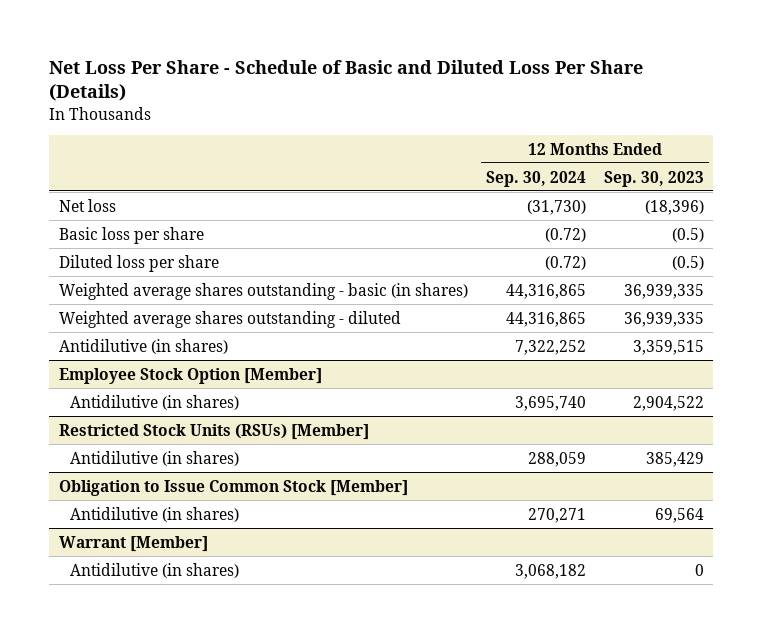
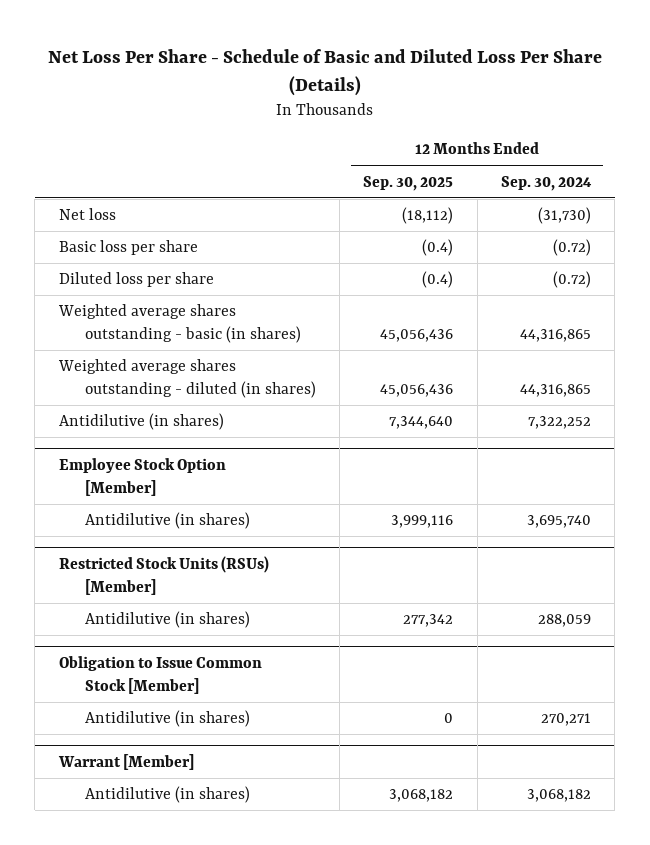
[604,170,705,187] Sep. 30, 2023 -> none
none -> [363,175,454,191] Sep. 30, 2025
[58,310,401,328] Weighted average shares outstanding - diluted -> [57,359,316,399] Weighted average shares outstanding - diluted (in shares)

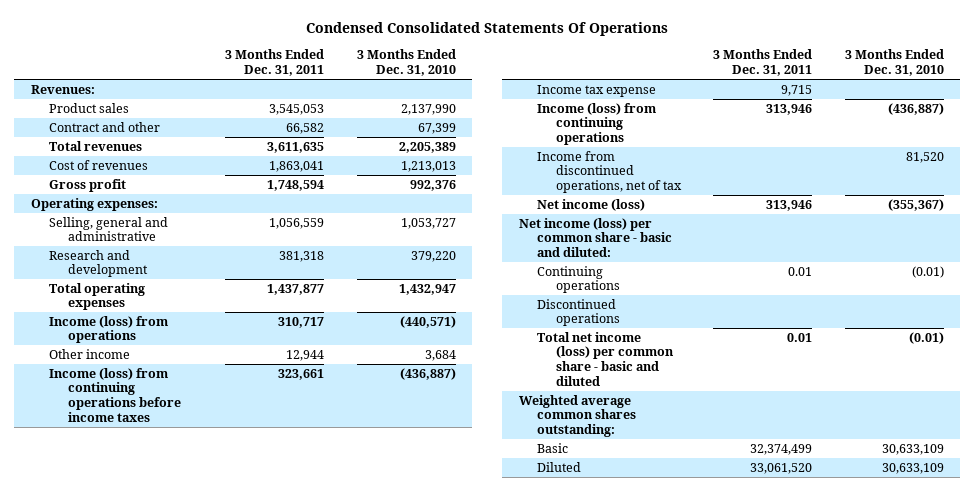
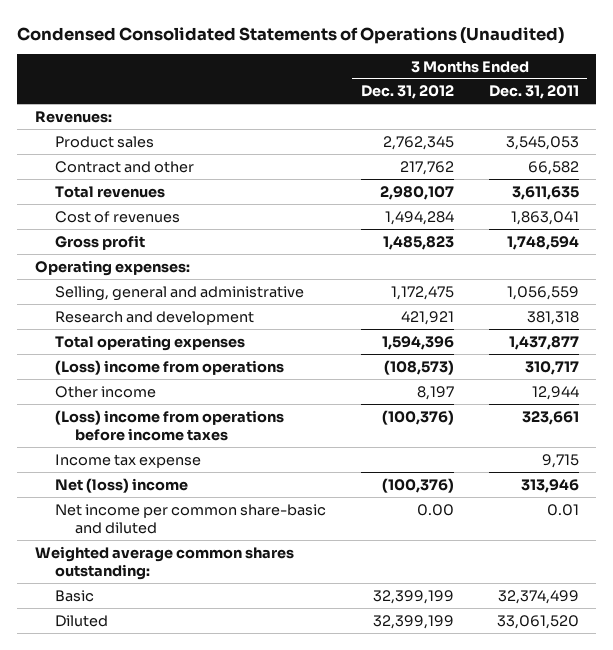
[306,22,669,37] Condensed Consolidated Statements Of Operations -> [17,26,565,44] Condensed Consolidated Statements of Operations (Unaudited)
[356,49,456,77] 3 Months Ended Dec. 31, 2010 -> none
none -> [360,85,454,100] Dec. 31, 2012
[49,315,169,344] Income (loss) from operations -> [54,359,284,375] (Loss) income from operations
[49,367,181,422] Income (loss) from continuing operations before income taxes -> [54,409,284,442] (Loss) income from operations before income taxes
[537,102,657,146] Income (loss) from continuing operations -> none
[537,150,682,194] Income from discontinued operations, net of tax -> none
[518,217,673,258] Net income (loss) per common share - basic and diluted: -> none
[537,265,620,294] Continuing operations -> none
[537,298,620,327] Discontinued operations -> none
[537,198,646,211] Net income (loss) -> [54,477,188,493] Net (loss) income
[537,331,674,386] Total net income (loss) per common share - basic and diluted -> [54,503,326,535] Net income per common share-basic and diluted

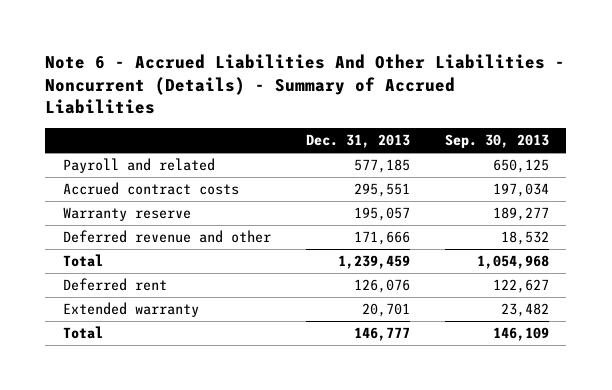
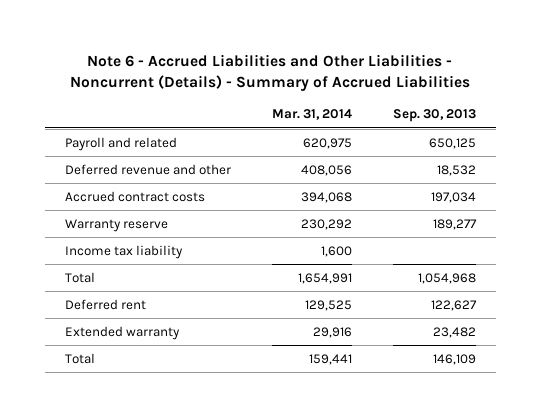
[45,54,566,115] Note 6 - Accrued Liabilities And Other Liabilities - Noncurrent (Details) - Summary of Accrued Liabilities -> [70,53,471,92] Note 6 - Accrued Liabilities and Other Liabilities - Noncurrent (Details) - Summary of Accrued Liabilities
[305,134,410,149] Dec. 31, 2013 -> none
none -> [271,109,352,121] Mar. 31, 2014
[62,230,271,244] Deferred revenue and other -> [65,163,232,175] Deferred revenue and other
none -> [65,244,184,259] Income tax liability

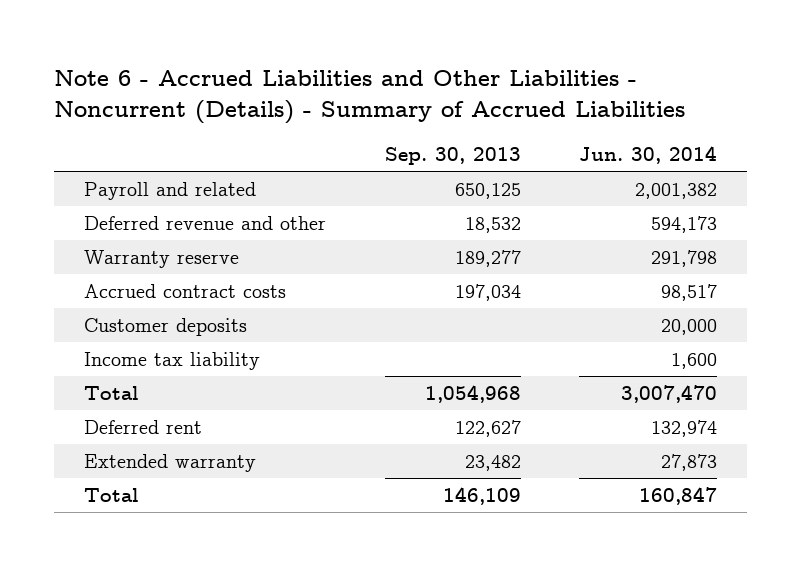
[271,109,352,121] Mar. 31, 2014 -> none
none -> [579,146,718,165] Jun. 30, 2014
[65,190,206,202] Accrued contract costs -> [83,283,286,298] Accrued contract costs
none -> [83,317,247,336] Customer deposits

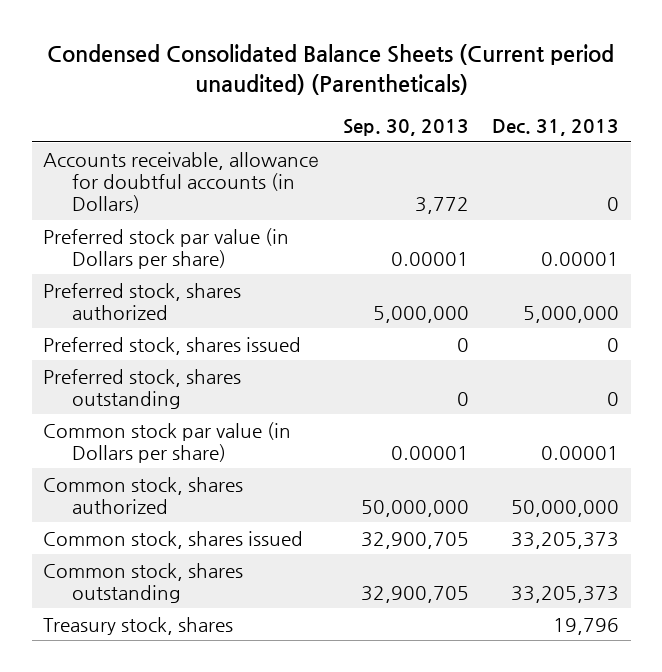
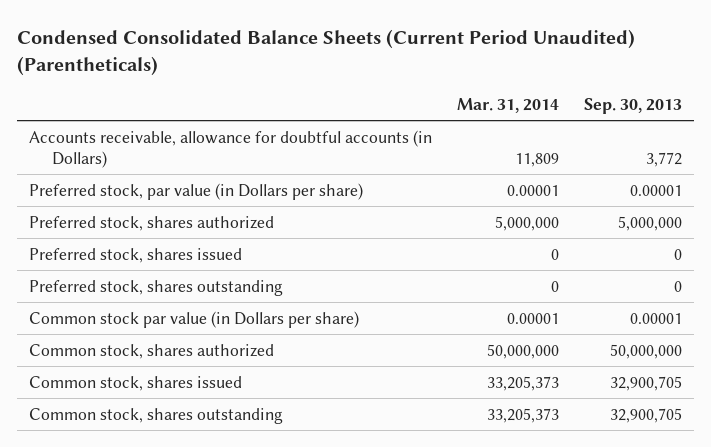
[47,44,615,95] Condensed Consolidated Balance Sheets (Current period unaudited) (Parentheticals) -> [16,28,635,76] Condensed Consolidated Balance Sheets (Current Period Unaudited) (Parentheticals)
[491,119,619,137] Dec. 31, 2013 -> none
none -> [456,97,559,113] Mar. 31, 2014
[43,151,320,214] Accounts receivable, allowancе for doubtful accounts (in Dollars) -> [29,129,433,168] Accounts receivable, allowance for doubtful accounts (in Dollars)
[43,227,290,270] Preferred stock par value (in Dollars per share) -> [29,182,364,200] Preferred stock, par value (in Dollars per share)
[43,616,234,635] Treasury stock, shares -> none

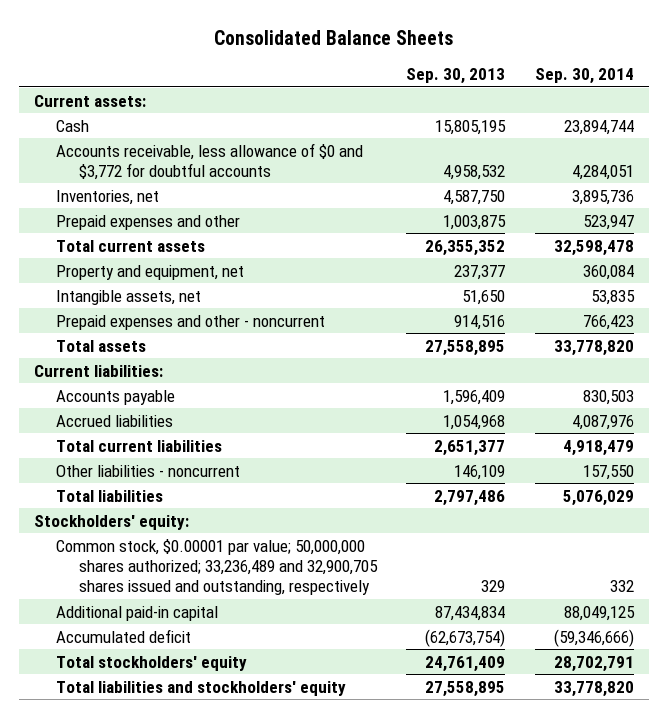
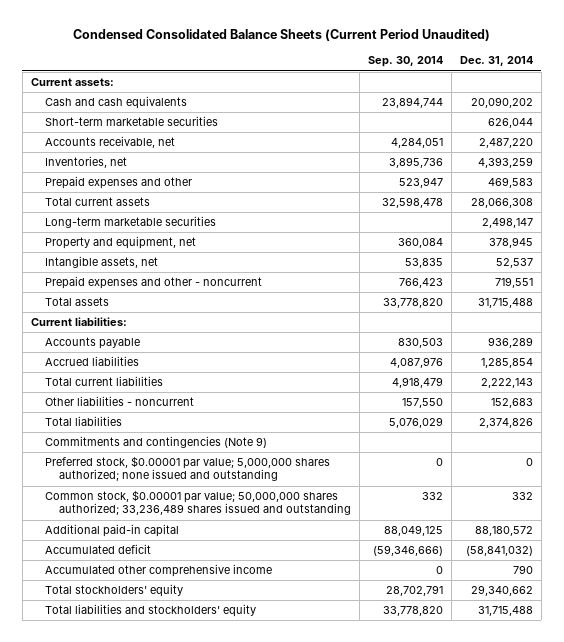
[213,30,453,46] Consolidated Balance Sheets -> [72,29,490,42] Condensed Consolidated Balance Sheets (Current Period Unaudited)
[406,68,506,85] Sep. 30, 2013 -> none
none -> [459,56,533,67] Dec. 31, 2014
[56,119,90,132] Cash -> [44,96,187,110] Cash and cash equivalents
none -> [44,116,218,127] Short-term marketable securities
[56,142,364,180] Accounts receivable, less allowance of $0 and $3,772 for doubtful accounts -> [44,136,175,149] Accounts receivable, net
none -> [44,216,216,229] Long-term marketable securities
[33,514,189,530] Stockholders' equity: -> none
none -> [44,436,267,449] Commitments and contingencies (Note 9)
none -> [44,456,330,482] Preferred stock, $0.00001 par value; 5,000,000 shares authorized; none issued and outstanding
[56,538,378,596] Common stock, $0.00001 par value; 50,000,000 shares authorized; 33,236,489 and 32,900,705 shares issued and outstanding, respectively -> [44,490,351,516] Common stock, $0.00001 par value; 50,000,000 shares authorized; 33,236,489 shares issued and outstanding
none -> [44,564,272,578] Accumulated other comprehensive income

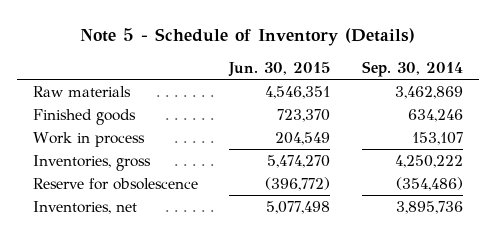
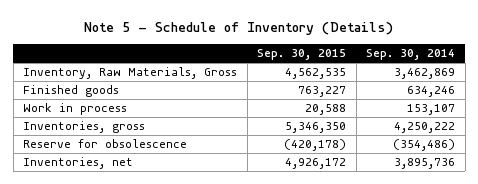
[228,61,331,77] Jun. 30, 2015 -> none
none -> [257,49,347,61] Sep. 30, 2015
[32,85,131,97] Raw materials -> [23,67,238,80] Inventory, Raw Materials, Gross

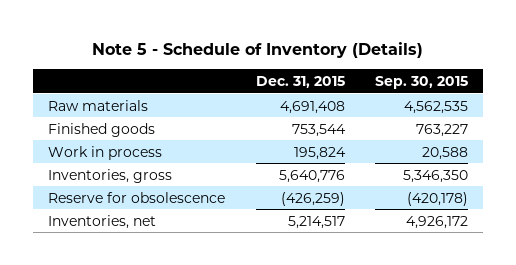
[366,49,456,61] Sep. 30, 2014 -> none
none -> [255,75,345,88] Dec. 31, 2015
[23,67,238,80] Inventory, Raw Materials, Gross -> [48,99,149,111] Raw materials

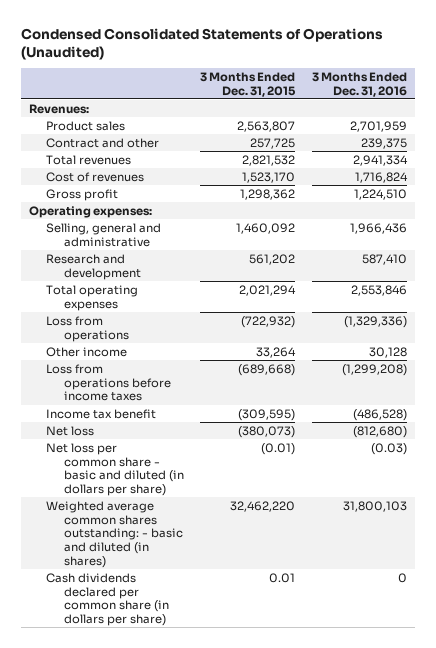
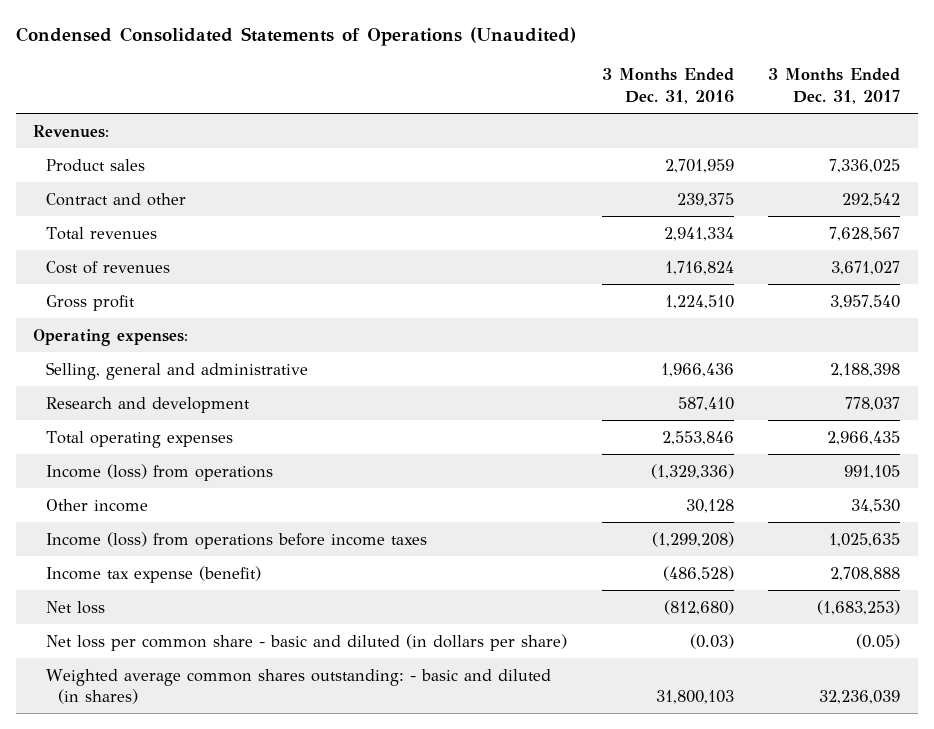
[200,71,297,97] 3 Months Ended Dec. 31, 2015 -> none
none -> [768,68,901,104] 3 Months Ended Dec. 31, 2017
[46,315,129,342] Loss from operations -> [45,463,273,481] Income (loss) from operations
[46,363,171,402] Loss from operations before income taxes -> [45,531,427,549] Income (loss) from operations before income taxes
[46,408,157,419] Income tax benefit -> [45,565,261,583] Income tax expense (benefit)
[46,572,169,627] Cash dividends declared per common share (in dollars per share) -> none

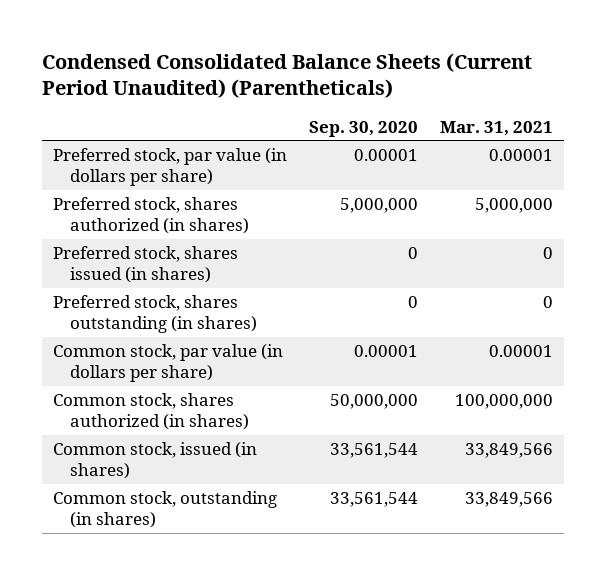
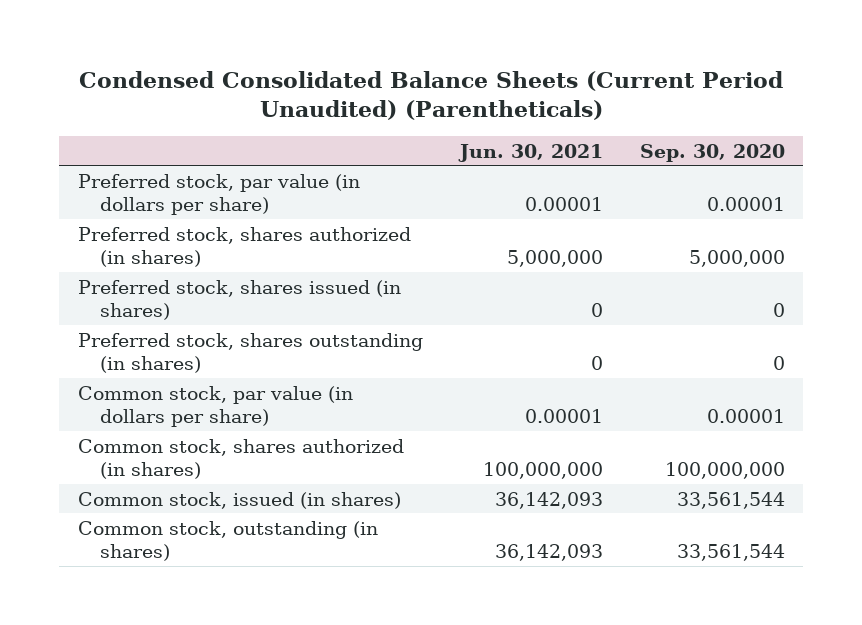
[439,120,553,136] Mar. 31, 2021 -> none
none -> [457,143,603,162] Jun. 30, 2021
[329,394,418,410] 50,000,000 -> [664,462,785,480] 100,000,000

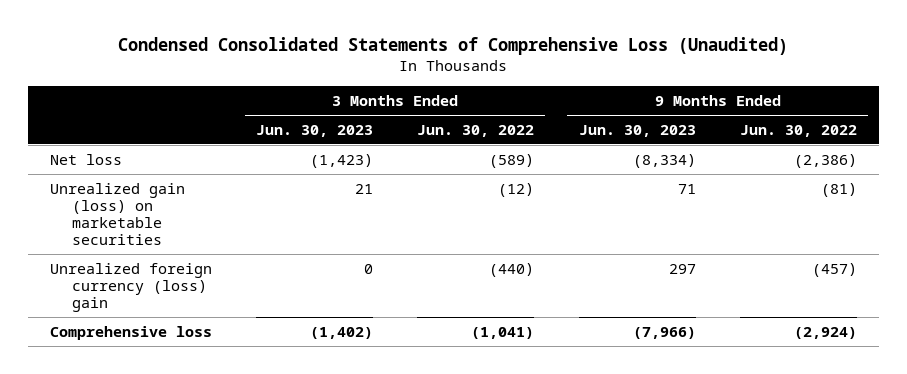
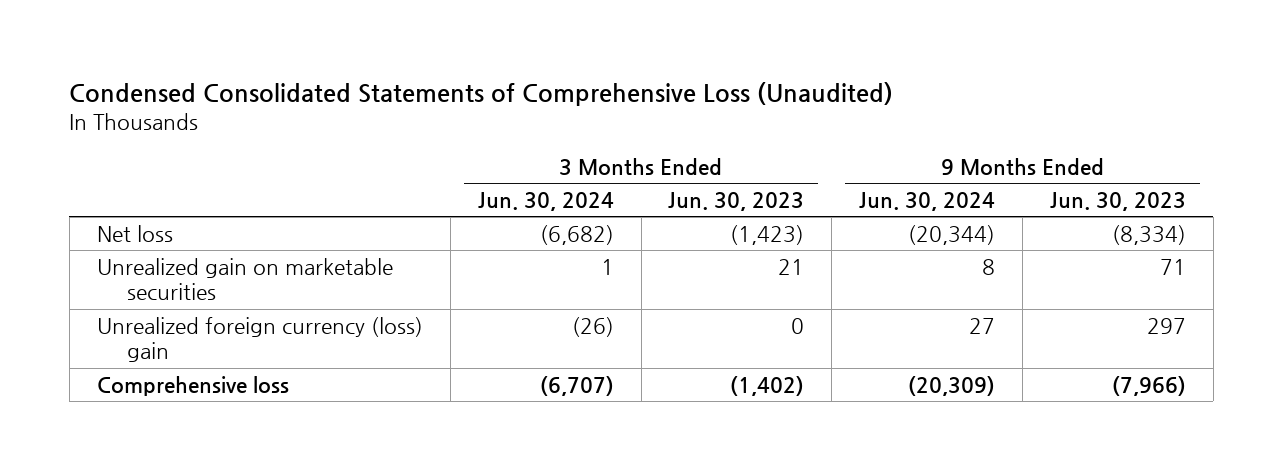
[417,124,535,137] Jun. 30, 2022 -> none
[739,124,857,137] Jun. 30, 2022 -> none
none -> [477,191,614,211] Jun. 30, 2024
none -> [859,191,996,211] Jun. 30, 2024
[50,182,186,246] Unrealized gain (loss) on marketable securities -> [96,257,393,301] Unrealized gain on marketable securities

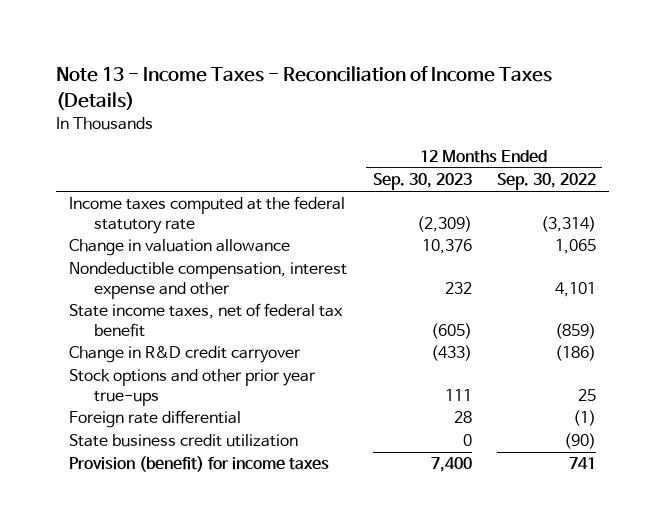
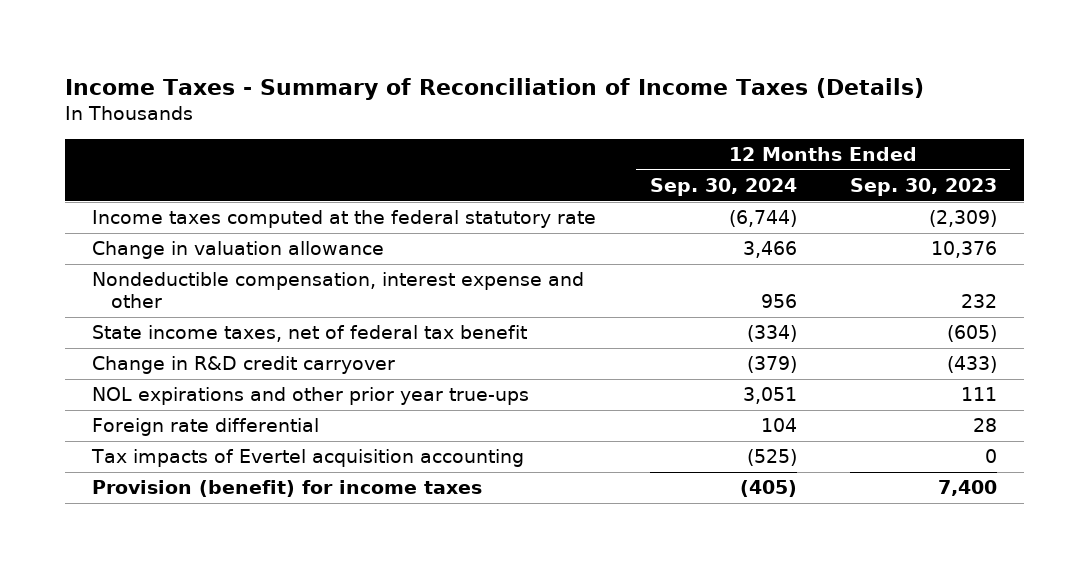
[56,66,553,110] Note 13 - Income Taxes - Reconciliation of Income Taxes (Details) -> [65,77,925,100] Income Taxes - Summary of Reconciliation of Income Taxes (Details)
[497,173,597,191] Sep. 30, 2022 -> none
none -> [649,177,797,196] Sep. 30, 2024
[69,369,317,406] Stock options and other prior year true-ups -> [92,387,530,406] NOL expirations and other prior year true-ups
[69,434,299,448] State business credit utilization -> none
none -> [91,449,525,468] Tax impacts of Evertel acquisition accounting

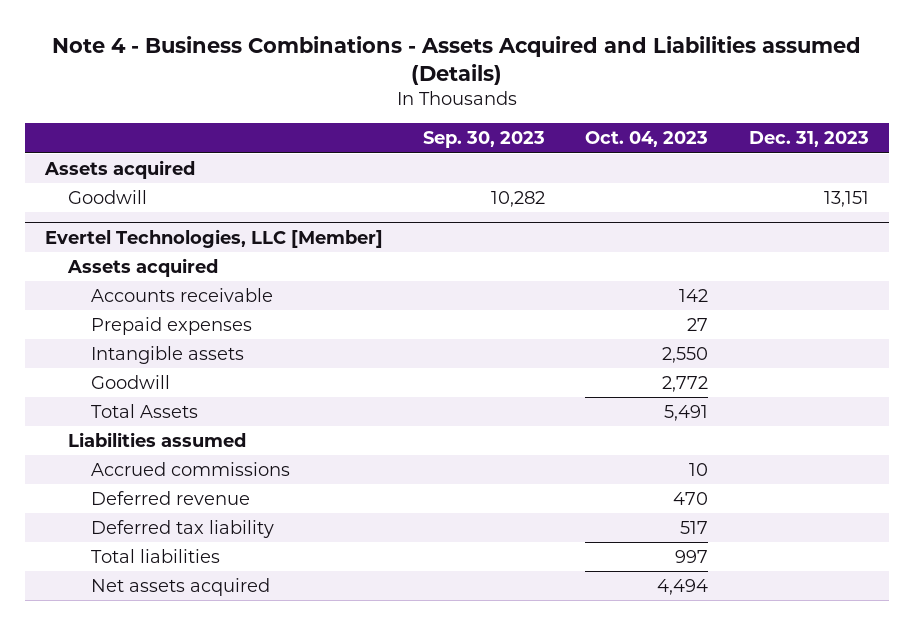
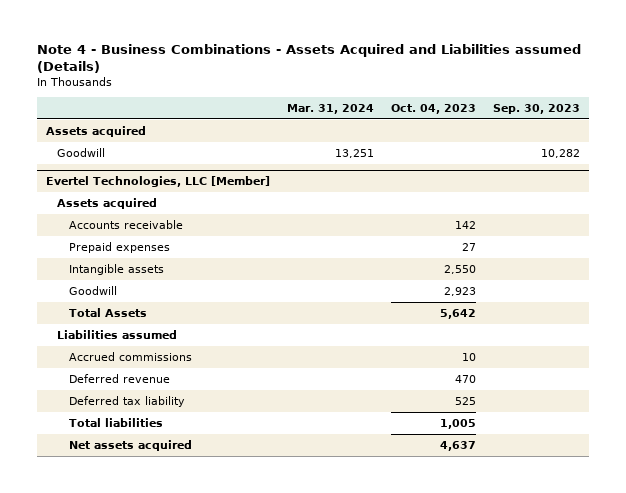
[748,131,869,148] Dec. 31, 2023 -> none
none -> [286,104,374,115] Mar. 31, 2024
[662,376,709,393] 2,772 -> [444,286,477,296] 2,923
[664,405,709,422] 5,491 -> [440,308,477,319] 5,642
[680,521,709,535] 517 -> [455,396,477,405] 525
[675,550,709,564] 997 -> [440,418,477,429] 1,005
[657,579,709,596] 4,494 -> [440,440,477,451] 4,637

